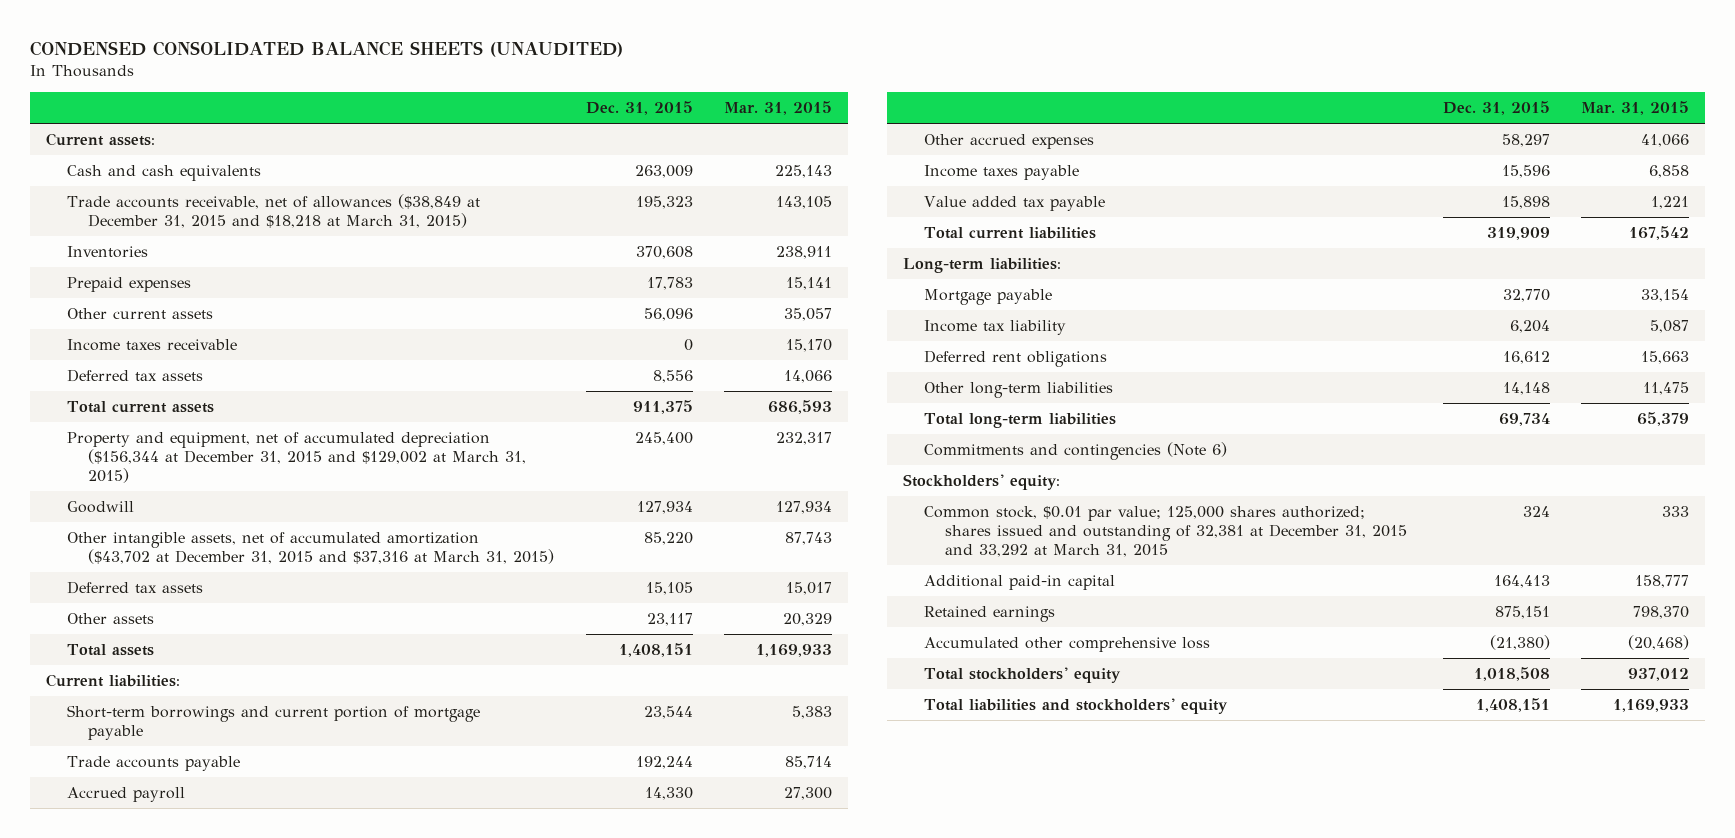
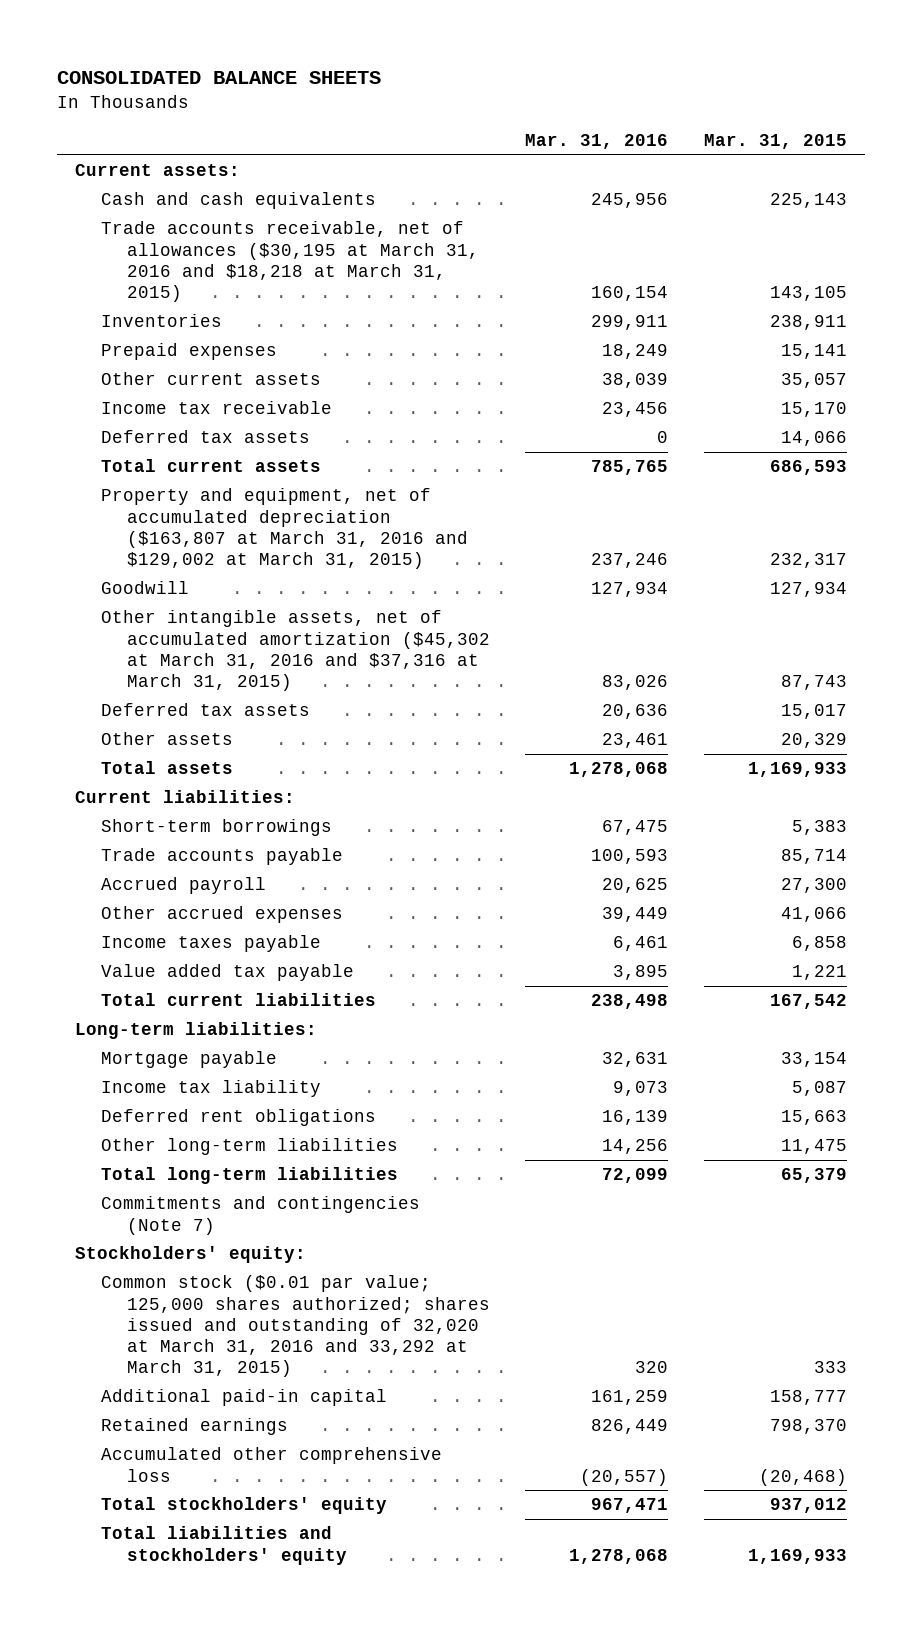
[30,40,624,57] CONDENSED CONSOLIDATED BALANCE SHEETS (UNAUDITED) -> [56,71,381,85] CONSOLIDATED BALANCE SHEETS
[585,101,693,116] Dec. 31, 2015 -> none
none -> [525,133,669,149] Mar. 31, 2016
[67,194,481,228] Trade accounts receivable, net of allowances ($38,849 at December 31, 2015 and $18,218 at March 31, 2015) -> [100,221,479,303] Trade accounts receivable, net of allowances ($30,195 at March 31, 2016 and $18,218 at March 31, 2015)
[67,339,238,352] Income taxes receivable -> [100,401,332,415] Income tax receivable
[67,432,527,483] Property and equipment, net of accumulated depreciation ($156,344 at December 31, 2015 and $129,002 at March 31, 2015) -> [100,488,468,570] Property and equipment, net of accumulated depreciation ($163,807 at March 31, 2016 and $129,002 at March 31, 2015)
[67,532,555,564] Other intangible assets, net of accumulated amortization ($43,702 at December 31, 2015 and $37,316 at March 31, 2015) -> [100,610,490,692] Other intangible assets, net of accumulated amortization ($45,302 at March 31, 2016 and $37,316 at March 31, 2015)
[67,705,481,740] Short-term borrowings and current portion of mortgage payable -> [100,819,332,837] Short-term borrowings
[924,442,1228,461] Commitments and contingencies (Note 6) -> [100,1196,420,1235] Commitments and contingencies (Note 7)
[924,506,1408,557] Common stock, $0.01 par value; 125,000 shares authorized; shares issued and outstanding of 32,381 at December 31, 2015 and 33,292 at March 31, 2015 -> [100,1275,490,1378] Common stock ($0.01 par value; 125,000 shares authorized; shares issued and outstanding of 32,020 at March 31, 2016 and 33,292 at March 31, 2015)

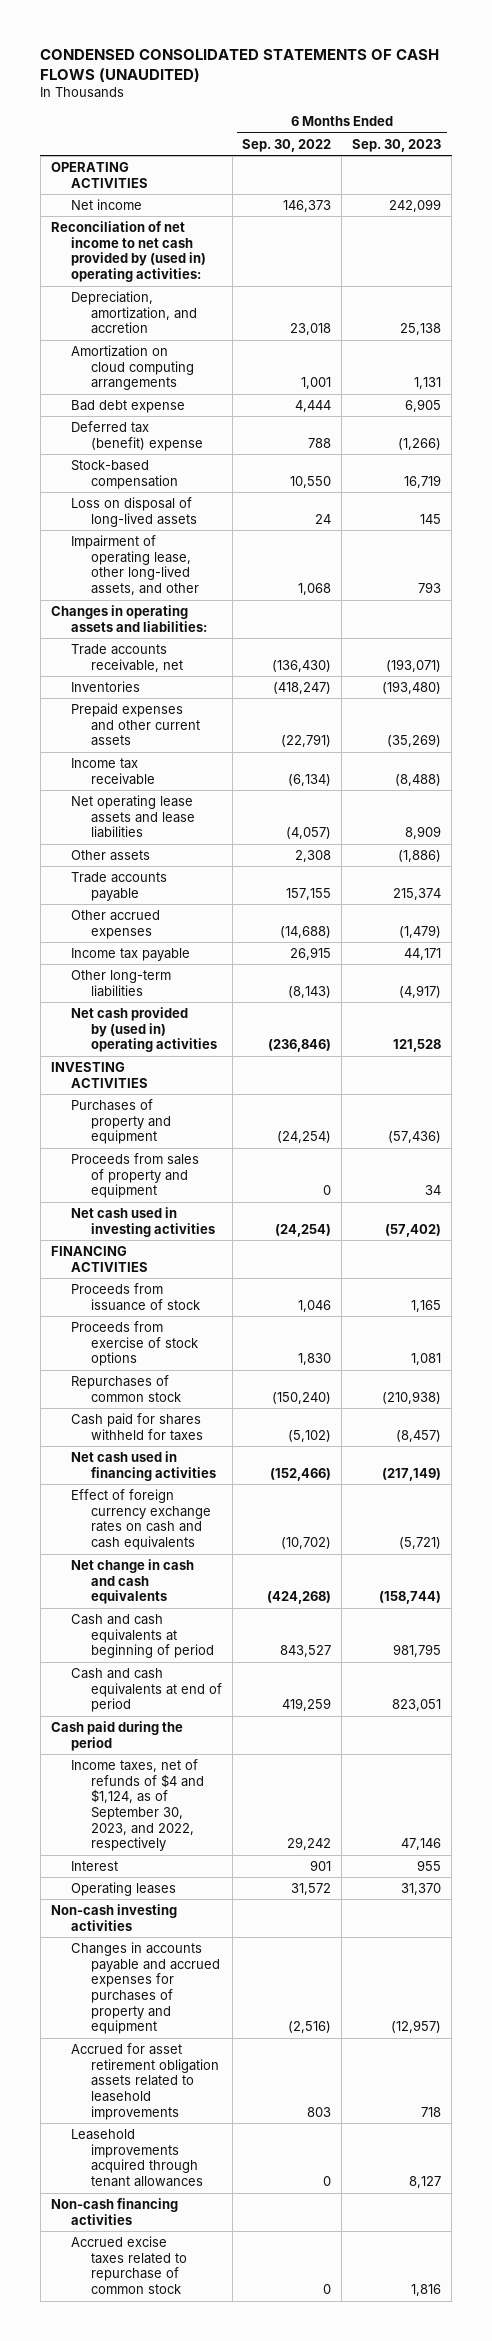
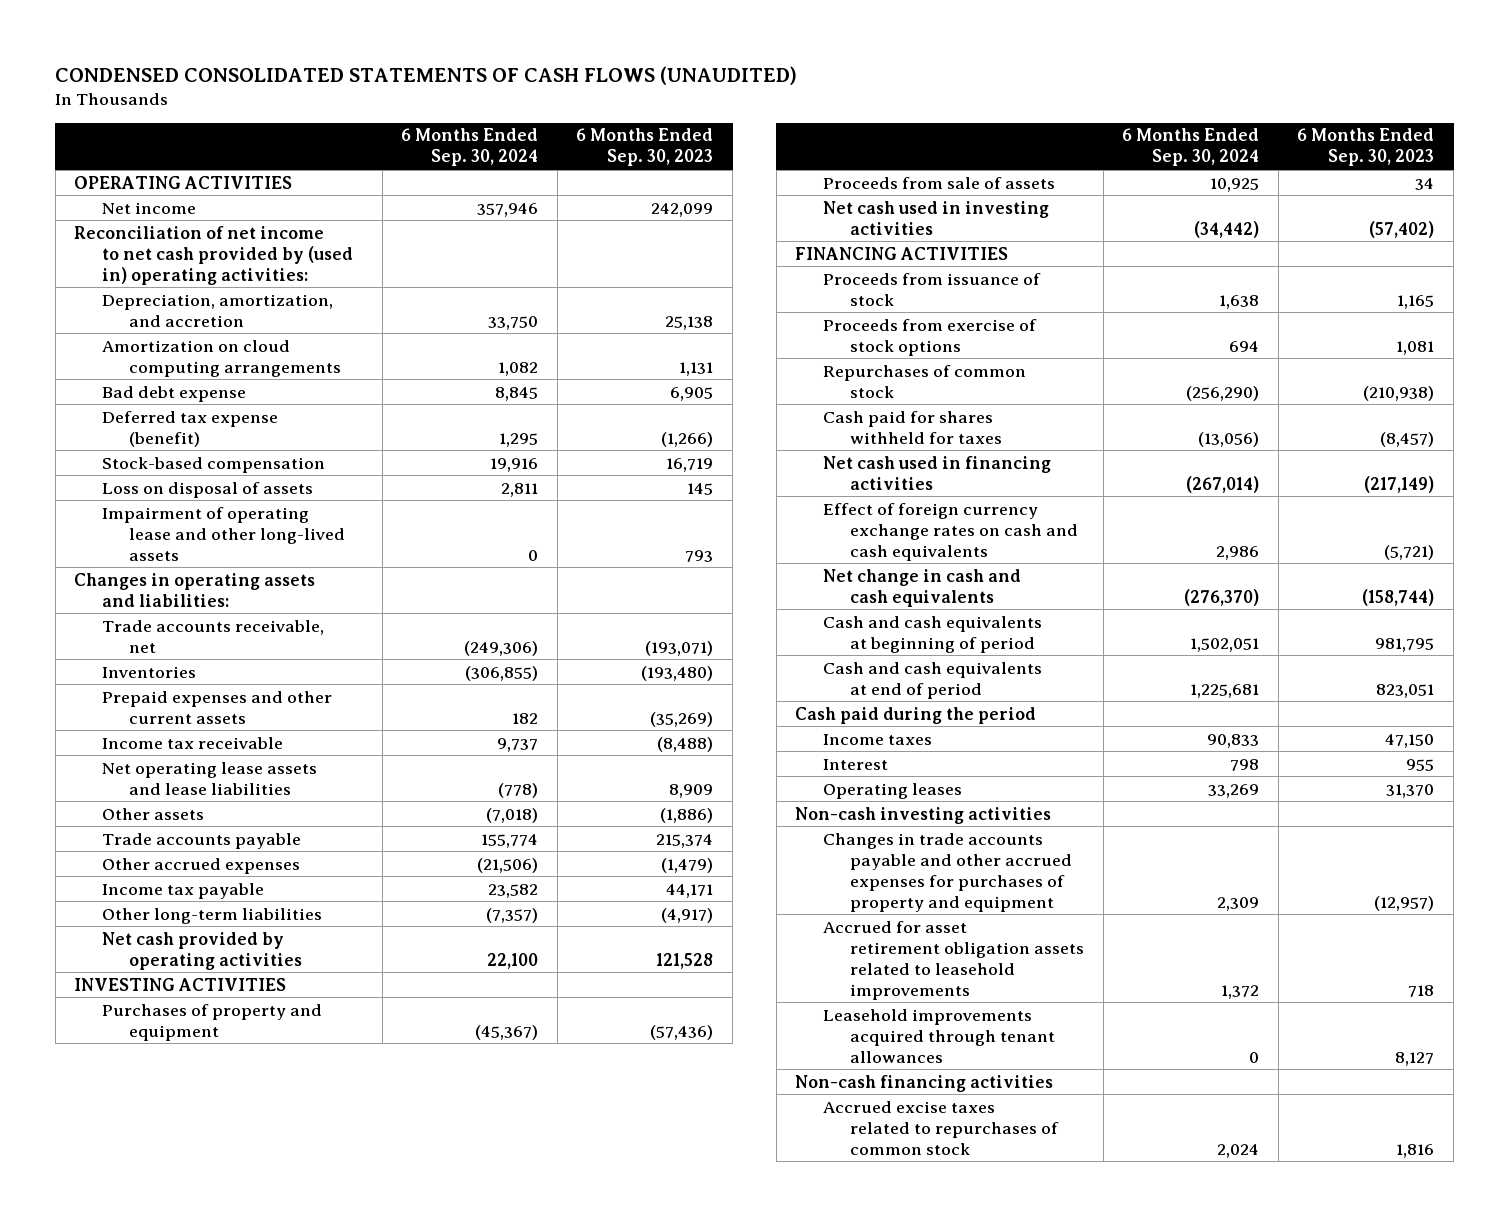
[242,138,332,152] Sep. 30, 2022 -> none
none -> [401,128,539,167] 6 Months Ended Sep. 30, 2024
[70,420,203,451] Deferred tax (benefit) expense -> [101,410,278,447] Deferred tax expense (benefit)
[70,496,197,527] Loss on disposal of long-lived assets -> [101,481,313,498] Loss on disposal of assets
[70,534,199,595] Impairment of operating lease, other long-lived assets, and other -> [101,506,345,561] Impairment of operating lease and other long-lived assets
[70,1006,217,1053] Net cash provided by (used in) operating activities -> [101,931,302,970] Net cash provided by operating activities
[70,1152,199,1199] Proceeds from sales of property and equipment -> none
none -> [822,176,1055,189] Proceeds from sale of assets
[70,1758,204,1852] Income taxes, net of refunds of $4 and $1,124, as of September 30, 2023, and 2022, respectively -> none
none -> [822,733,932,745] Income taxes
[70,1941,220,2035] Changes in accounts payable and accrued expenses for purchases of property and equipment -> [822,832,1072,912] Changes in trade accounts payable and other accrued expenses for purchases of property and equipment
[70,2235,187,2294] Accrued excise taxes related to repurchase of common stock -> [822,1100,1059,1155] Accrued excise taxes related to repurchases of common stock

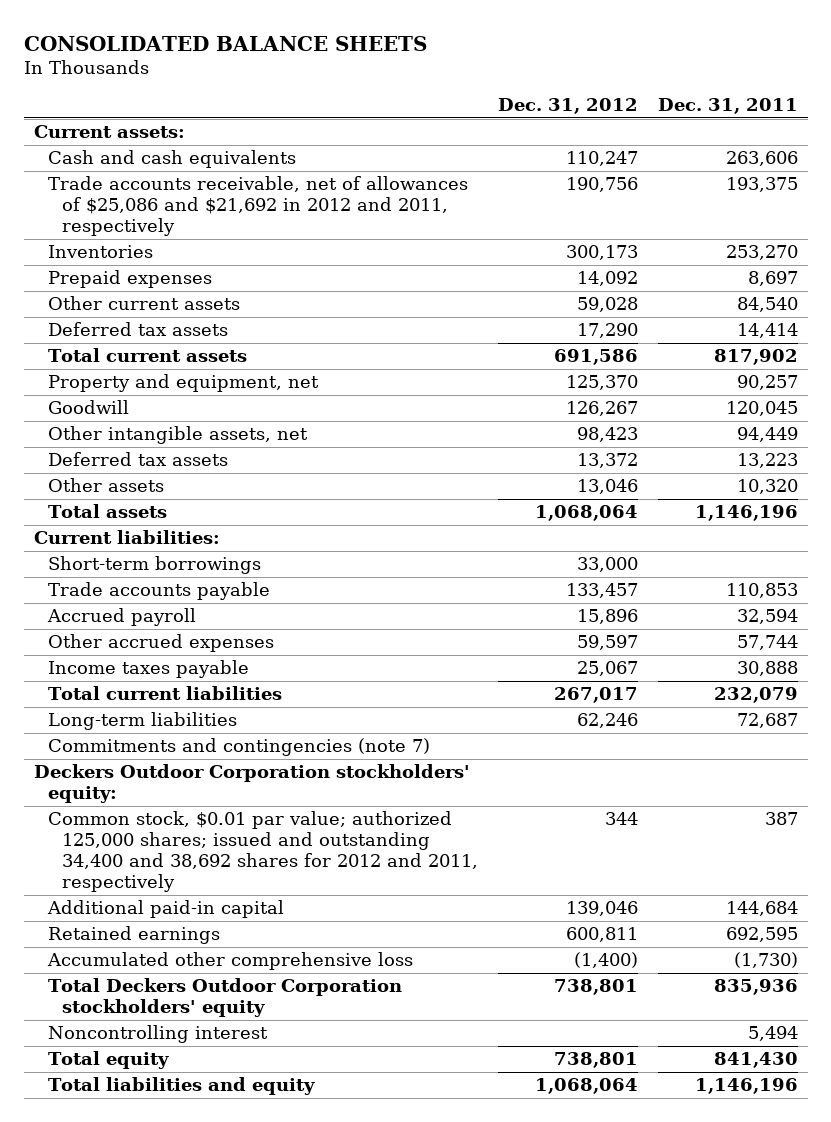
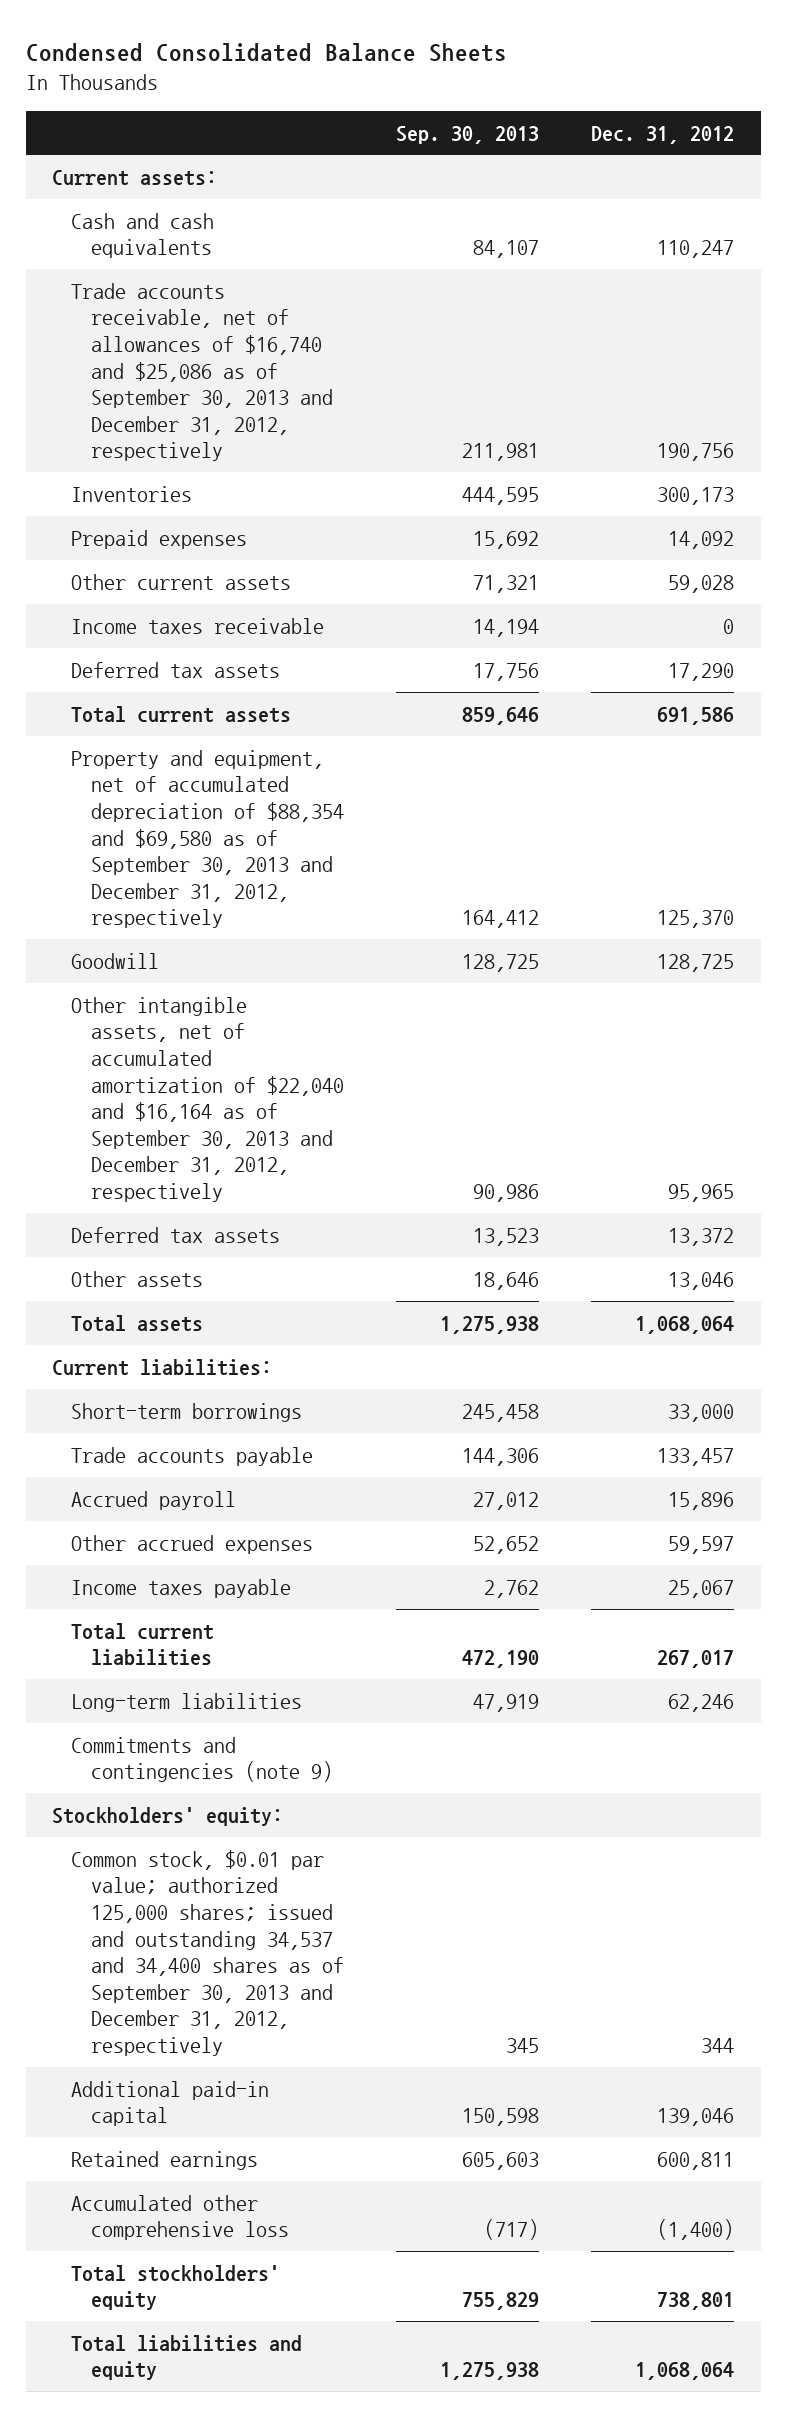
[23,35,427,51] CONSOLIDATED BALANCE SHEETS -> [26,42,508,62] Condensed Consolidated Balance Sheets
[657,98,798,115] Dec. 31, 2011 -> none
none -> [396,125,540,144] Sep. 30, 2013
[48,176,469,237] Trade accounts receivable, net of allowances of $25,086 and $21,692 in 2012 and 2011, respectively -> [71,282,333,462] Trade accounts receivable, net of allowances of $16,740 and $25,086 as of September 30, 2013 and December 31, 2012, respectively
none -> [71,617,325,634] Income taxes receivable
[48,374,320,393] Property and equipment, net -> [71,749,344,929] Property and equipment, net of accumulated depreciation of $88,354 and $69,580 as of September 30, 2013 and December 31, 2012, respectively
[566,401,639,417] 126,267 -> [657,953,735,972] 128,725
[48,426,309,445] Other intangible assets, net -> [71,996,344,1203] Other intangible assets, net of accumulated amortization of $22,040 and $16,164 as of September 30, 2013 and December 31, 2012, respectively
[577,427,639,443] 98,423 -> [668,1184,735,1203] 95,965
[48,738,431,757] Commitments and contingencies (note 7) -> [71,1736,333,1783] Commitments and contingencies (note 9)
[33,764,470,804] Deckers Outdoor Corporation stockholders' equity: -> [52,1806,284,1826] Stockholders' equity:
[48,811,479,893] Common stock, $0.01 par value; authorized 125,000 shares; issued and outstanding 34,400 and 38,692 shares for 2012 and 2011, respectively -> [71,1849,344,2057] Common stock, $0.01 par value; authorized 125,000 shares; issued and outstanding 34,537 and 34,400 shares as of September 30, 2013 and December 31, 2012, respectively
[48,1025,269,1044] Noncontrolling interest -> none
[48,1051,170,1070] Total equity -> none
[48,978,403,1018] Total Deckers Outdoor Corporation stockholders' equity -> [71,2264,281,2311] Total stockholders' equity

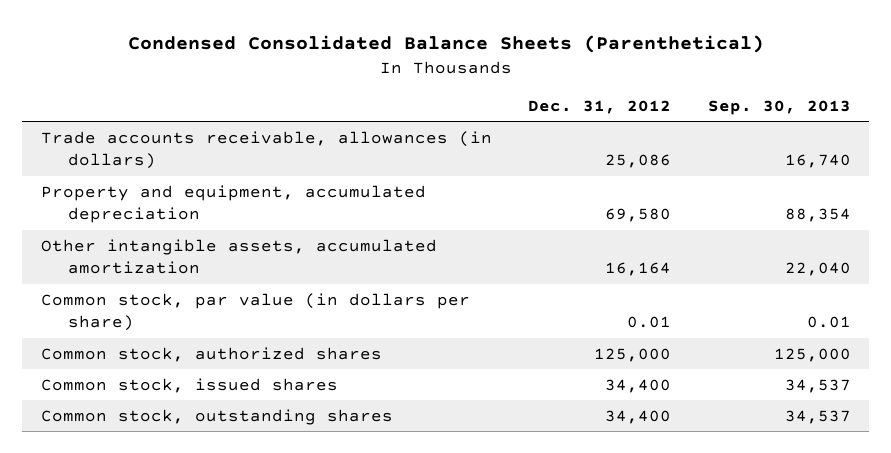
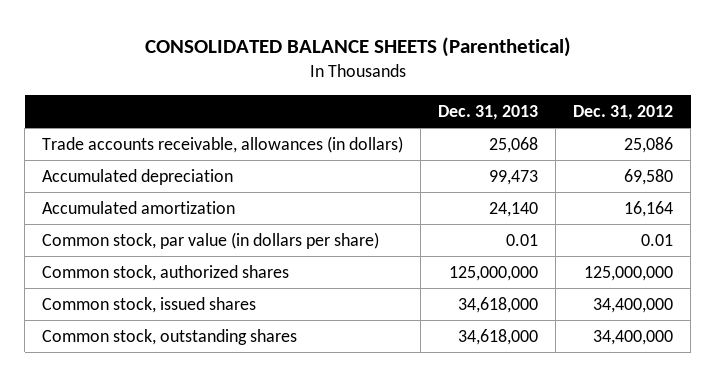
[127,35,764,54] Condensed Consolidated Balance Sheets (Parenthetical) -> [144,36,571,57] CONSOLIDATED BALANCE SHEETS (Parenthetical)
[707,99,851,115] Sep. 30, 2013 -> none
none -> [438,104,539,120] Dec. 31, 2013
[40,184,426,223] Property and equipment, accumulated depreciation -> [42,168,234,185] Accumulated depreciation
[40,238,437,274] Other intangible assets, accumulated amortization -> [42,200,236,214] Accumulated amortization
[594,347,672,362] 125,000 -> [584,265,674,281] 125,000,000
[605,378,672,393] 34,400 -> [593,297,674,313] 34,400,000
[605,409,672,424] 34,400 -> [593,329,674,345] 34,400,000

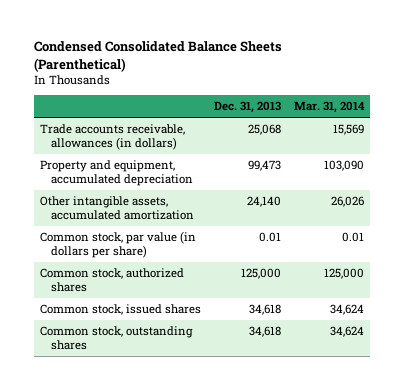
[144,36,571,57] CONSOLIDATED BALANCE SHEETS (Parenthetical) -> [33,41,282,72] Condensed Consolidated Balance Sheets (Parenthetical)
[573,104,674,120] Dec. 31, 2012 -> none
none -> [293,101,365,114] Mar. 31, 2014
[42,168,234,185] Accumulated depreciation -> [39,160,194,187] Property and equipment, accumulated depreciation
[42,200,236,214] Accumulated amortization -> [39,196,195,221] Other intangible assets, accumulated amortization
[449,265,539,281] 125,000,000 -> [240,268,281,280] 125,000
[458,296,539,313] 34,618,000 -> [248,304,281,316] 34,618
[458,328,539,345] 34,618,000 -> [248,326,281,338] 34,618

